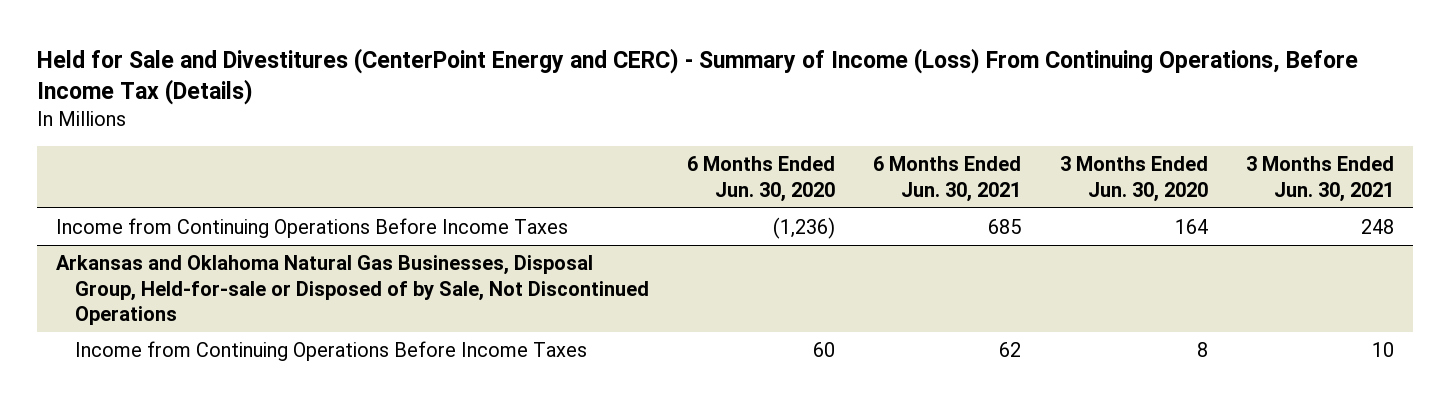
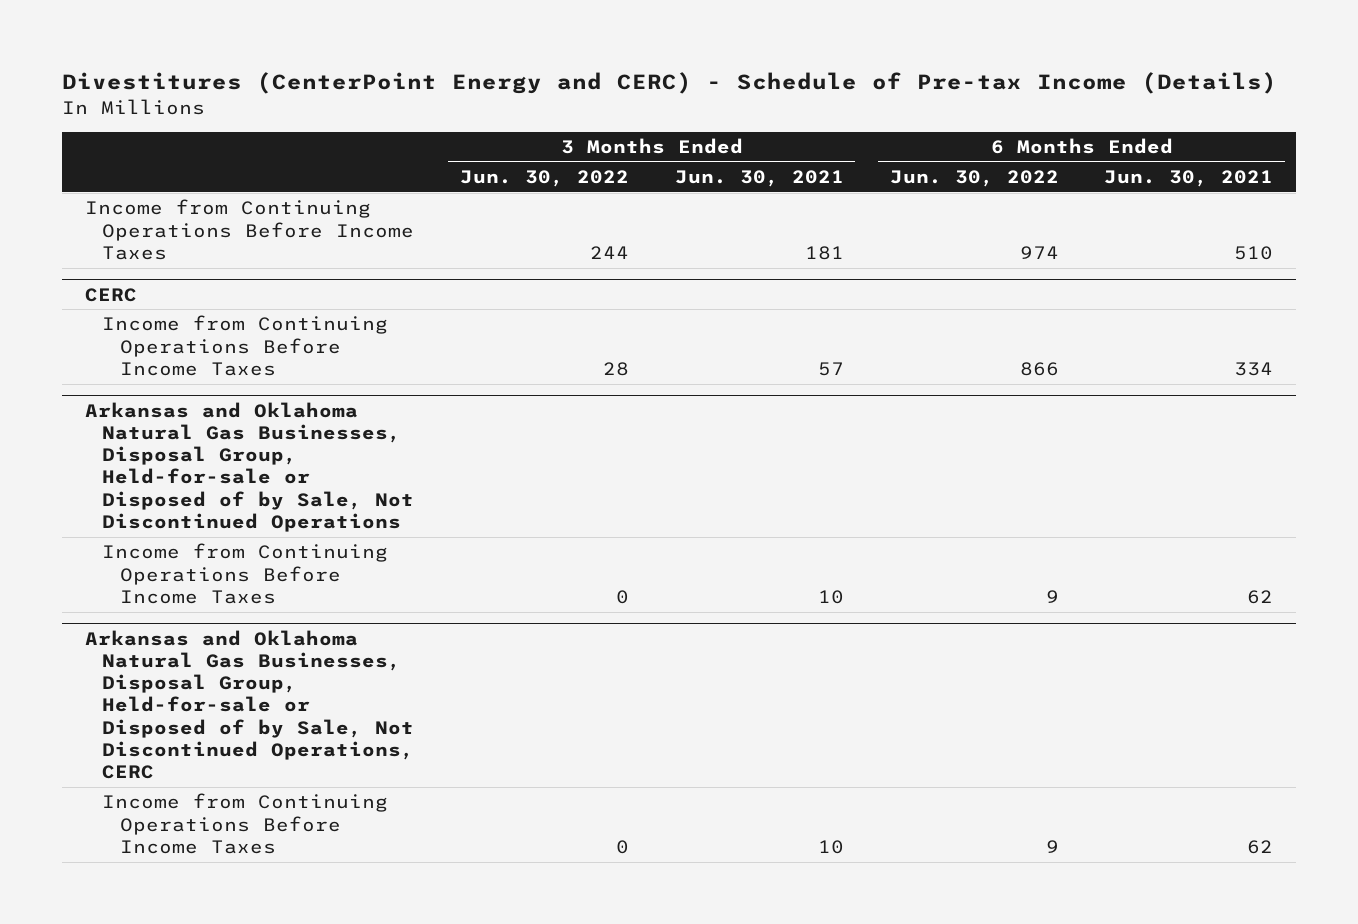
[36,47,1358,106] Held for Sale and Divestitures (CenterPoint Energy and CERC) - Summary of Income (Loss) From Continuing Operations, Before Income Tax (Details) -> [61,72,1277,95] Divestitures (CenterPoint Energy and CERC) - Schedule of Pre-tax Income (Details)
[687,156,836,202] 6 Months Ended Jun. 30, 2020 -> none
[1059,156,1208,202] 3 Months Ended Jun. 30, 2020 -> none
none -> [459,170,629,188] Jun. 30, 2022
none -> [889,170,1059,188] Jun. 30, 2022
[988,219,1022,235] 685 -> [1234,245,1274,260] 510
[1360,219,1394,235] 248 -> [804,245,844,260] 181
none -> [84,287,137,302] CERC
none -> [102,315,389,376] Income from Continuing Operations Before Income Taxes
none -> [84,629,415,780] Arkansas and Oklahoma Natural Gas Businesses, Disposal Group, Held-for-sale or Disposed of by Sale, Not Discontinued Operations, CERC
none -> [102,793,389,854] Income from Continuing Operations Before Income Taxes

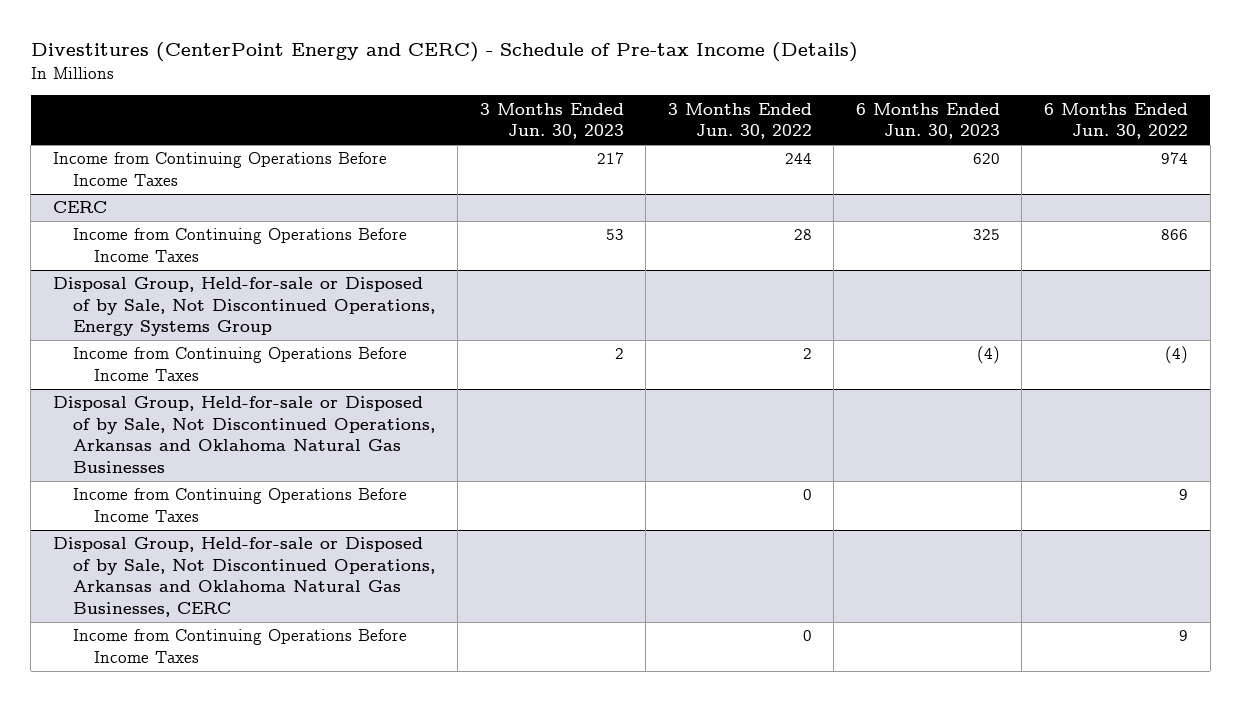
[674,170,844,188] Jun. 30, 2021 -> none
[1104,170,1274,188] Jun. 30, 2021 -> none
none -> [479,102,624,140] 3 Months Ended Jun. 30, 2023
none -> [855,102,1000,140] 6 Months Ended Jun. 30, 2023
none -> [52,277,436,337] Disposal Group, Held-for-sale or Disposed of by Sale, Not Discontinued Operations, Energy Systems Group
none -> [73,347,408,381] Income from Continuing Operations Before Income Taxes
[84,401,415,532] Arkansas and Oklahoma Natural Gas Businesses, Disposal Group, Held-for-sale or Disposed of by Sale, Not Discontinued Operations -> [52,396,436,473] Disposal Group, Held-for-sale or Disposed of by Sale, Not Discontinued Operations, Arkansas and Oklahoma Natural Gas Businesses
[84,629,415,780] Arkansas and Oklahoma Natural Gas Businesses, Disposal Group, Held-for-sale or Disposed of by Sale, Not Discontinued Operations, CERC -> [52,537,436,617] Disposal Group, Held-for-sale or Disposed of by Sale, Not Discontinued Operations, Arkansas and Oklahoma Natural Gas Businesses, CERC

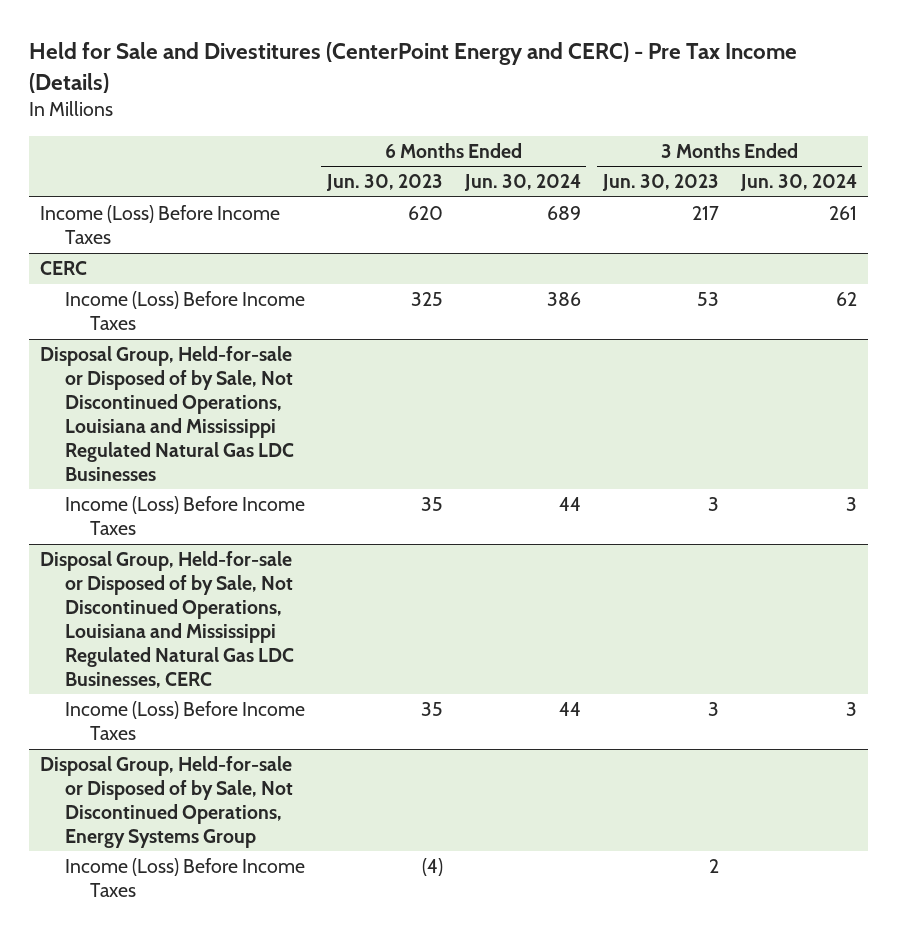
[30,42,858,63] Divestitures (CenterPoint Energy and CERC) - Schedule of Pre-tax Income (Details) -> [28,42,797,93] Held for Sale and Divestitures (CenterPoint Energy and CERC) - Pre Tax Income (Details)
[667,102,812,140] 3 Months Ended Jun. 30, 2022 -> none
[1043,102,1188,140] 6 Months Ended Jun. 30, 2022 -> none
none -> [463,174,581,192] Jun. 30, 2024
none -> [739,174,857,192] Jun. 30, 2024
[52,152,387,186] Income from Continuing Operations Before Income Taxes -> [39,205,280,245] Income (Loss) Before Income Taxes
[73,228,408,262] Income from Continuing Operations Before Income Taxes -> [64,291,305,331] Income (Loss) Before Income Taxes
none -> [39,346,294,481] Disposal Group, Held-for-sale or Disposed of by Sale, Not Discontinued Operations, Louisiana and Mississippi Regulated Natural Gas LDC Businesses
none -> [64,496,305,536] Income (Loss) Before Income Taxes
none -> [39,551,294,688] Disposal Group, Held-for-sale or Disposed of by Sale, Not Discontinued Operations, Louisiana and Mississippi Regulated Natural Gas LDC Businesses, CERC
none -> [64,701,305,741] Income (Loss) Before Income Taxes
[52,396,436,473] Disposal Group, Held-for-sale or Disposed of by Sale, Not Discontinued Operations, Arkansas and Oklahoma Natural Gas Businesses -> none
[73,488,408,522] Income from Continuing Operations Before Income Taxes -> none
[52,537,436,617] Disposal Group, Held-for-sale or Disposed of by Sale, Not Discontinued Operations, Arkansas and Oklahoma Natural Gas Businesses, CERC -> none
[73,629,408,663] Income from Continuing Operations Before Income Taxes -> none
[73,347,408,381] Income from Continuing Operations Before Income Taxes -> [64,858,305,898] Income (Loss) Before Income Taxes

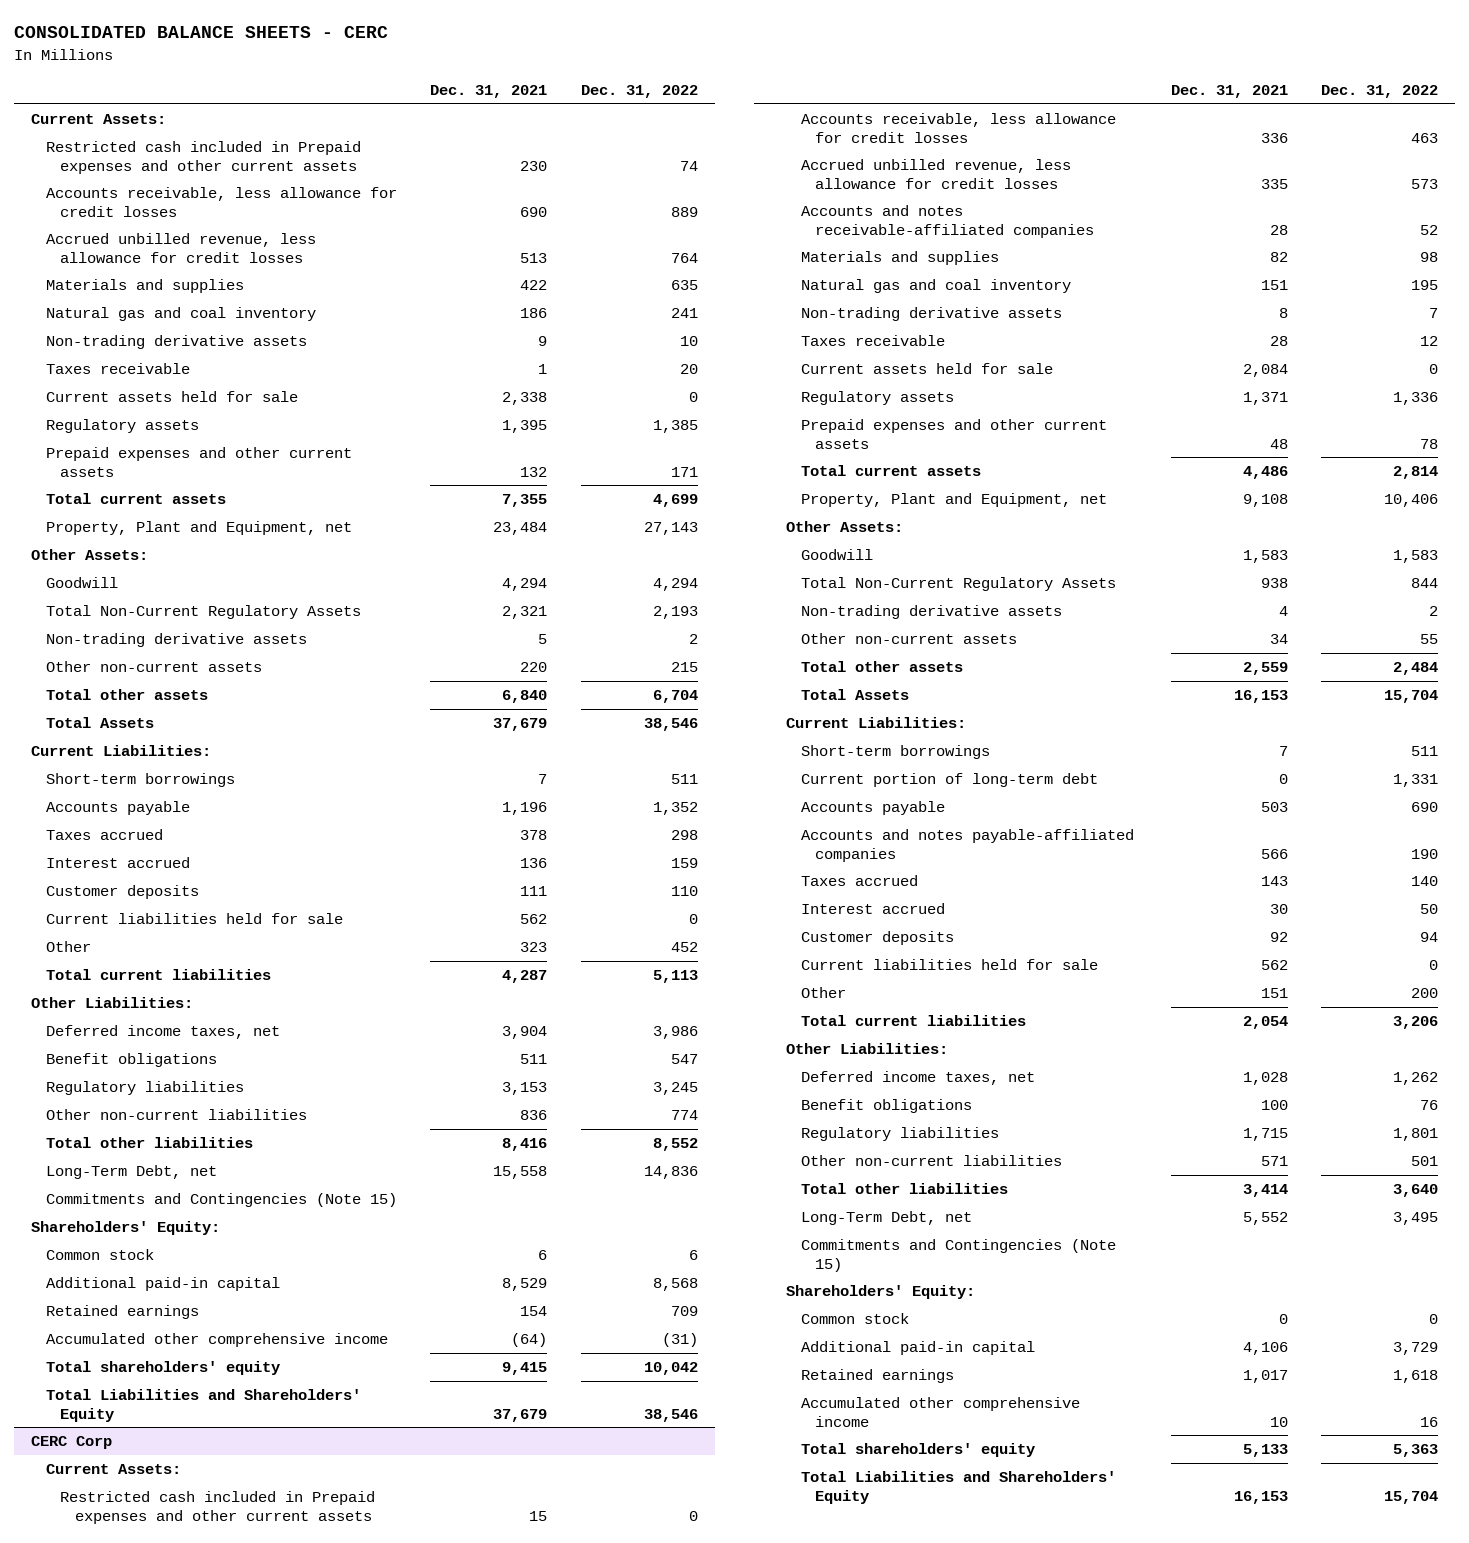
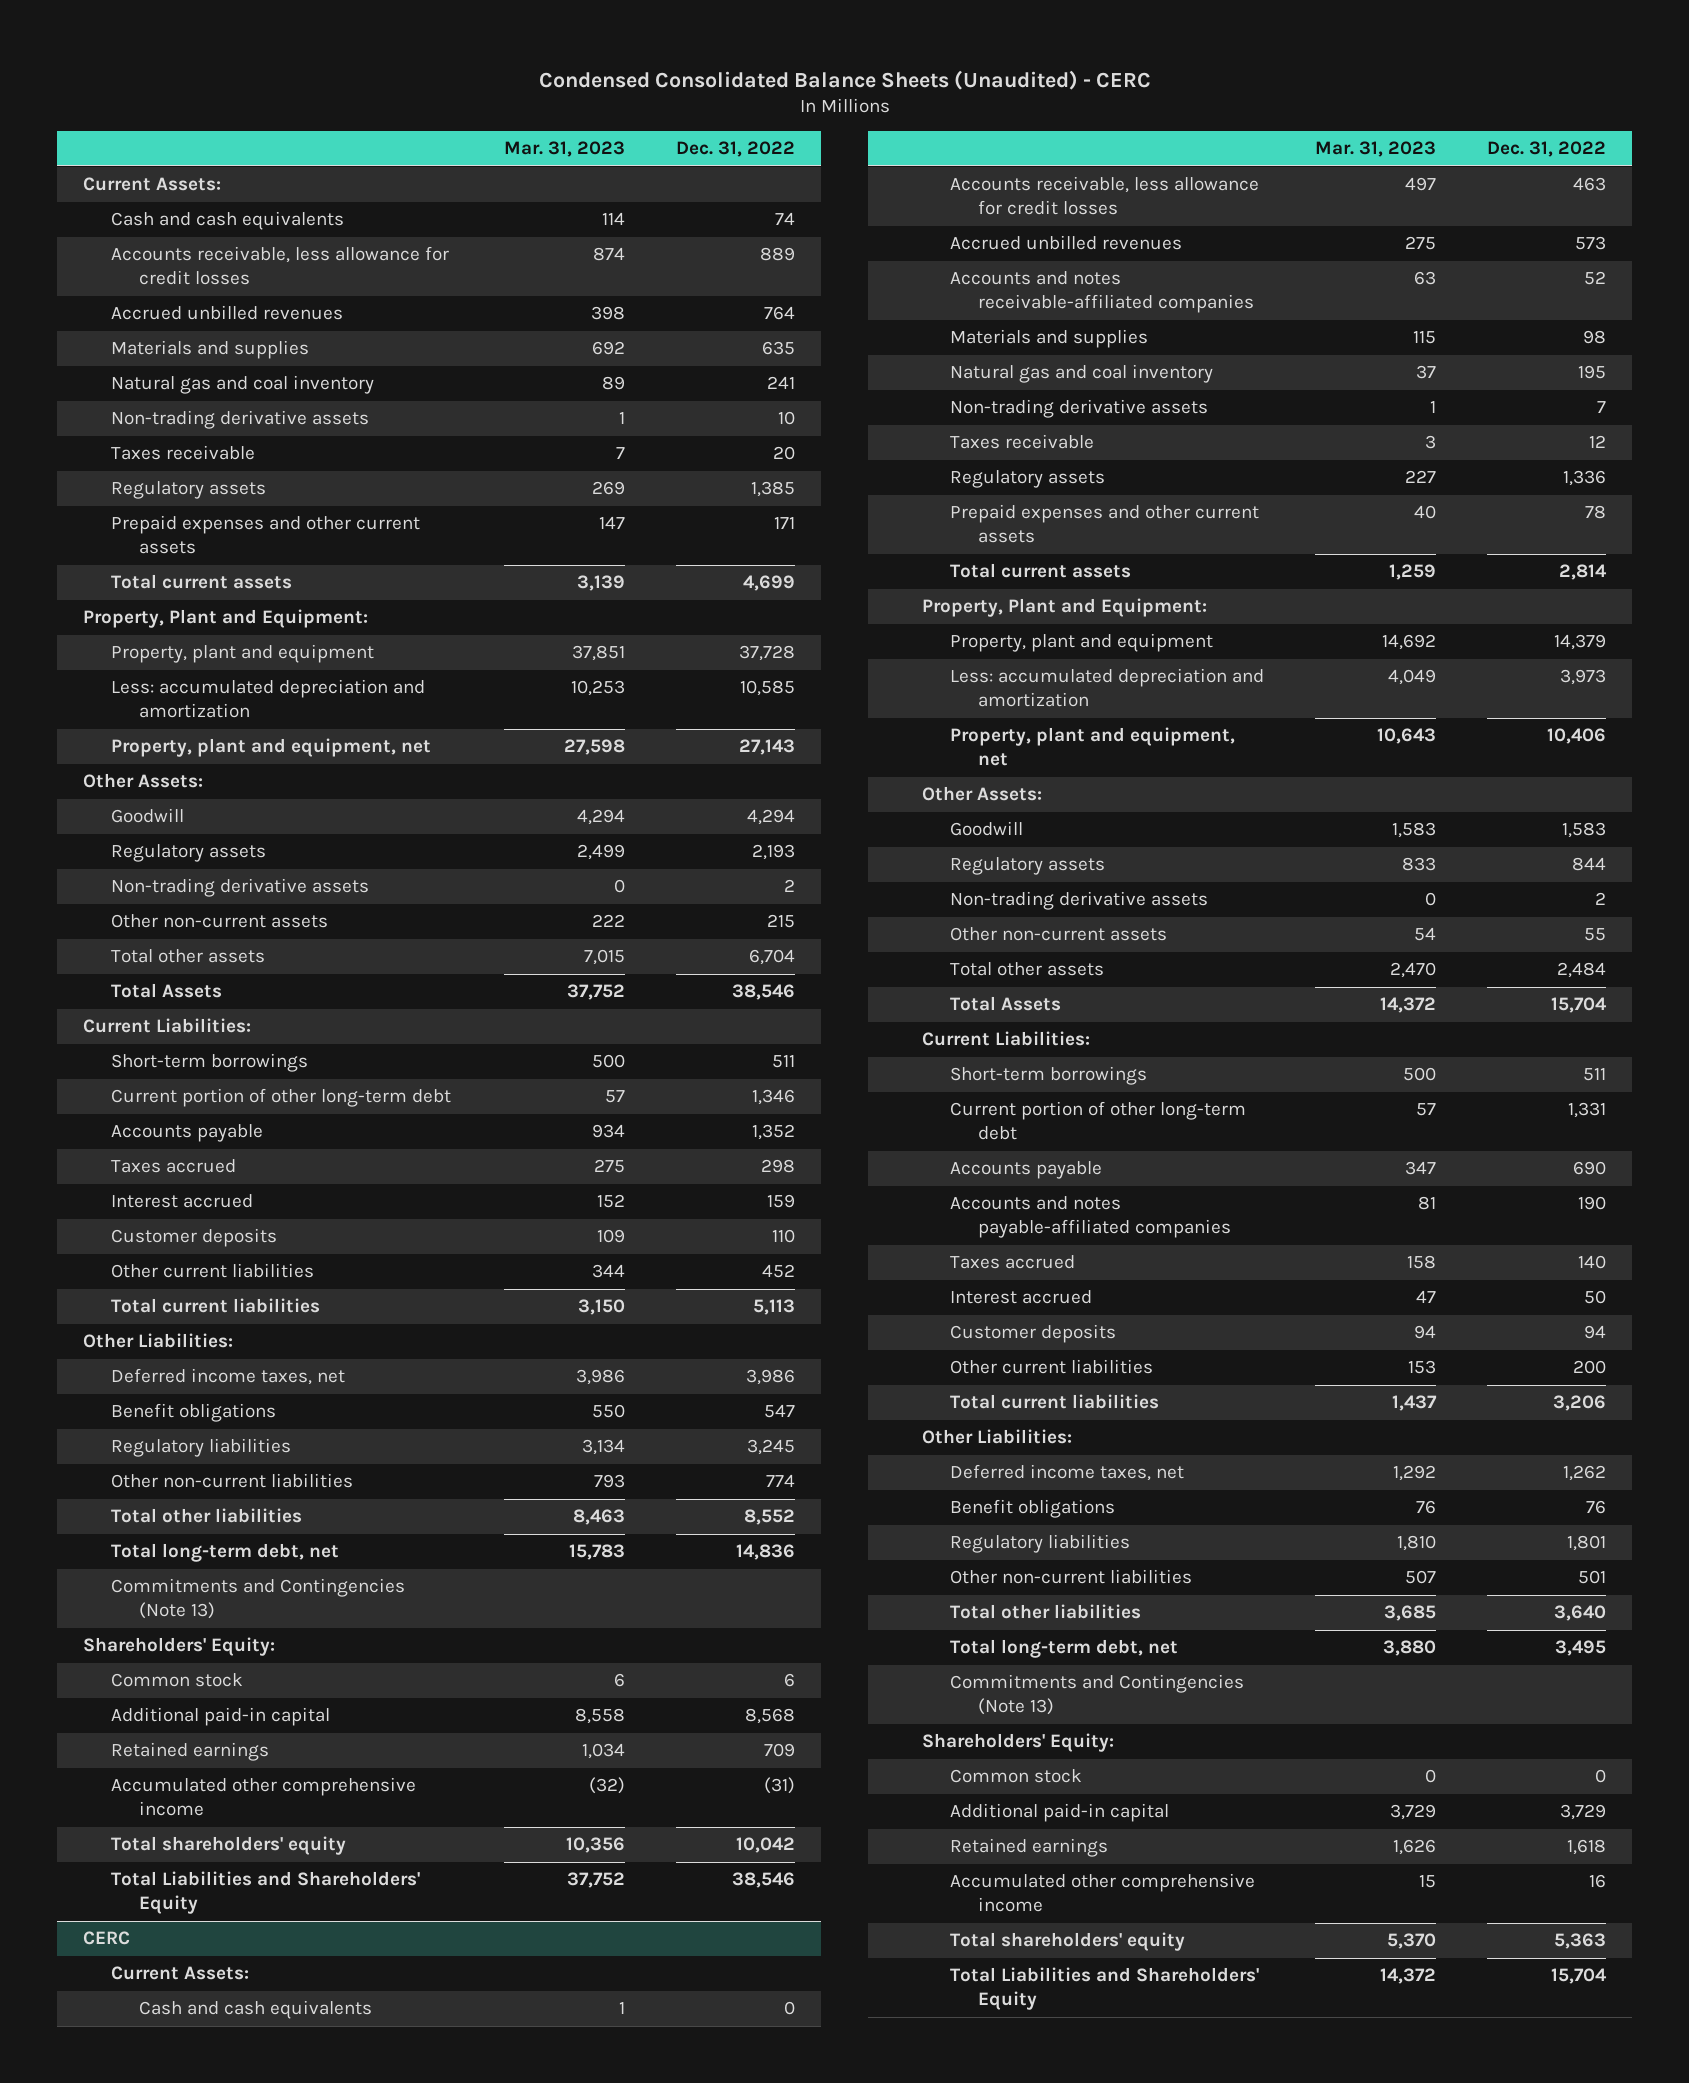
[14,26,389,39] CONSOLIDATED BALANCE SHEETS - CERC -> [538,69,1151,90] Condensed Consolidated Balance Sheets (Unaudited) - CERC
[430,84,548,98] Dec. 31, 2021 -> none
none -> [504,141,626,158] Mar. 31, 2023
[45,141,361,174] Restricted cash included in Prepaid expenses and other current assets -> [110,211,344,231] Cash and cash equivalents
[45,233,316,263] Accrued unbilled revenue, less allowance for credit losses -> [110,305,343,321] Accrued unbilled revenues
[45,391,298,403] Current assets held for sale -> none
none -> [82,609,368,629] Property, Plant and Equipment:
none -> [110,644,374,664] Property, plant and equipment
none -> [110,679,425,719] Less: accumulated depreciation and amortization
[45,521,352,536] Property, Plant and Equipment, net -> [110,738,431,758] Property, plant and equipment, net
[45,605,361,620] Total Non-Current Regulatory Assets -> [110,844,266,863] Regulatory assets
none -> [110,1088,451,1108] Current portion of other long-term debt
[45,913,343,925] Current liabilities held for sale -> none
[45,941,91,953] Other -> [110,1263,314,1279] Other current liabilities
[45,1165,217,1180] Long-Term Debt, net -> [110,1543,339,1563] Total long-term debt, net
[45,1193,397,1208] Commitments and Contingencies (Note 15) -> [110,1578,405,1620] Commitments and Contingencies (Note 13)
[30,1436,112,1450] CERC Corp -> [82,1931,130,1946] CERC
[60,1491,376,1524] Restricted cash included in Prepaid expenses and other current assets -> [139,2000,373,2020] Cash and cash equivalents
[800,159,1071,189] Accrued unbilled revenue, less allowance for credit losses -> [949,235,1182,251] Accrued unbilled revenues
[800,363,1053,375] Current assets held for sale -> none
none -> [921,598,1207,618] Property, Plant and Equipment:
none -> [949,633,1213,653] Property, plant and equipment
none -> [949,668,1264,708] Less: accumulated depreciation and amortization
[800,493,1107,508] Property, Plant and Equipment, net -> [949,727,1235,767] Property, plant and equipment, net
[800,577,1116,592] Total Non-Current Regulatory Assets -> [949,857,1105,876] Regulatory assets
[800,773,1098,788] Current portion of long-term debt -> [949,1101,1246,1141] Current portion of other long-term debt
[800,959,1098,971] Current liabilities held for sale -> none
[800,987,846,999] Other -> [949,1359,1153,1375] Other current liabilities
[800,1211,972,1226] Long-Term Debt, net -> [949,1639,1178,1659] Total long-term debt, net
[800,1239,1116,1272] Commitments and Contingencies (Note 15) -> [949,1674,1244,1716] Commitments and Contingencies (Note 13)

